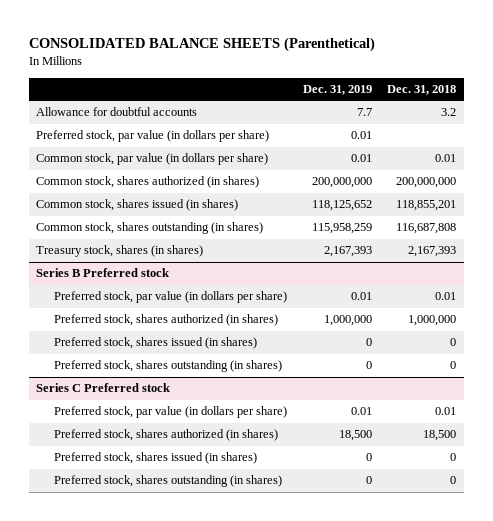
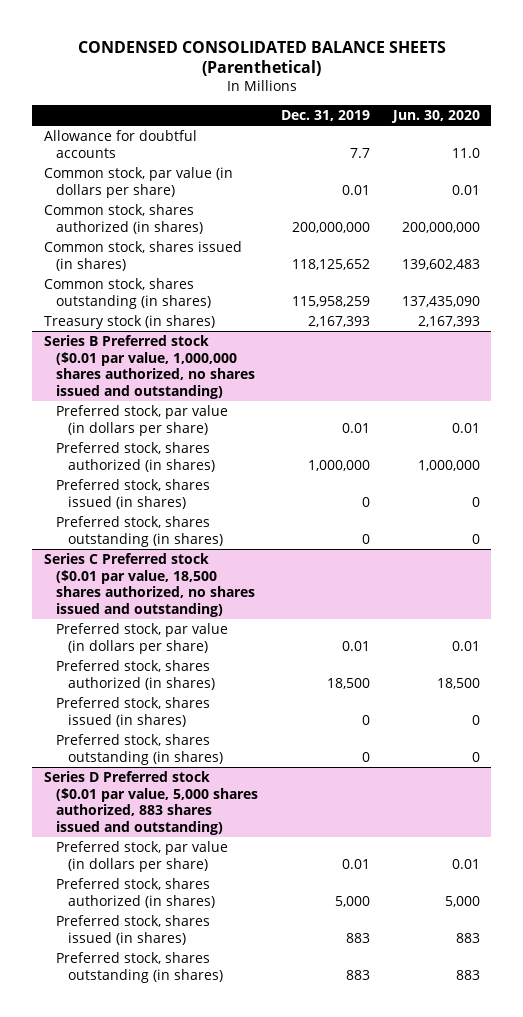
[28,37,375,53] CONSOLIDATED BALANCE SHEETS (Parenthetical) -> [77,40,446,77] CONDENSED CONSOLIDATED BALANCE SHEETS (Parenthetical)
[387,84,457,95] Dec. 31, 2018 -> none
none -> [390,109,480,123] Jun. 30, 2020
[36,130,270,143] Preferred stock, par value (in dollars per share) -> none
[36,245,204,258] Treasury stock, shares (in shares) -> [43,314,215,329] Treasury stock (in shares)
[36,268,170,278] Series B Preferred stock -> [43,334,255,399] Series B Preferred stock ($0.01 par value, 1,000,000 shares authorized, no shares issued and outstanding)
[36,383,171,393] Series C Preferred stock -> [43,552,255,617] Series C Preferred stock ($0.01 par value, 18,500 shares authorized, no shares issued and outstanding)
none -> [43,770,258,835] Series D Preferred stock ($0.01 par value, 5,000 shares authorized, 883 shares issued and outstanding)
none -> [55,840,228,872] Preferred stock, par value (in dollars per share)
none -> [55,877,215,908] Preferred stock, shares authorized (in shares)
none -> [55,914,210,945] Preferred stock, shares issued (in shares)
none -> [55,951,223,983] Preferred stock, shares outstanding (in shares)

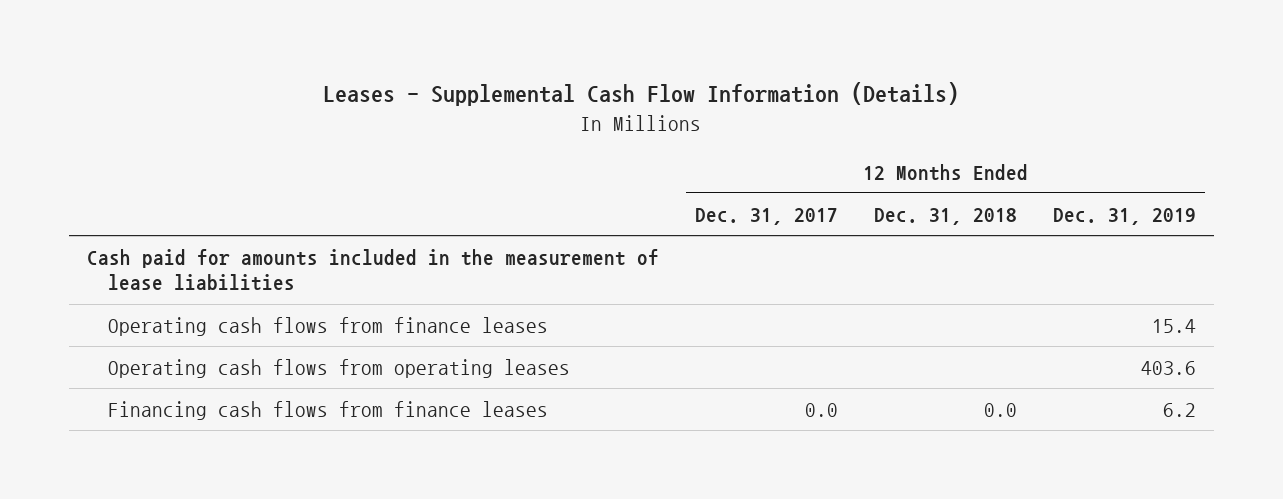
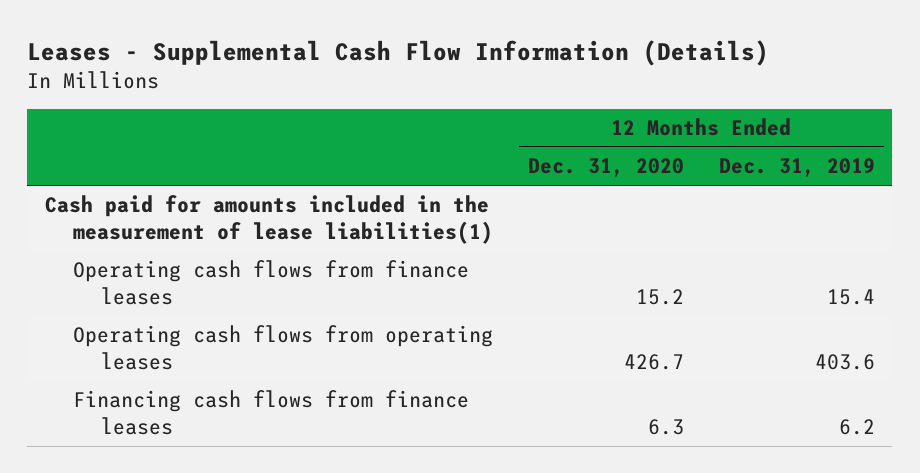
[694,207,838,225] Dec. 31, 2017 -> none
[874,207,1018,225] Dec. 31, 2018 -> none
none -> [528,158,685,178] Dec. 31, 2020
[86,248,659,292] Cash paid for amounts included in the measurement of lease liabilities -> [44,195,494,244] Cash paid for amounts included in the measurement of lease liabilities(1)

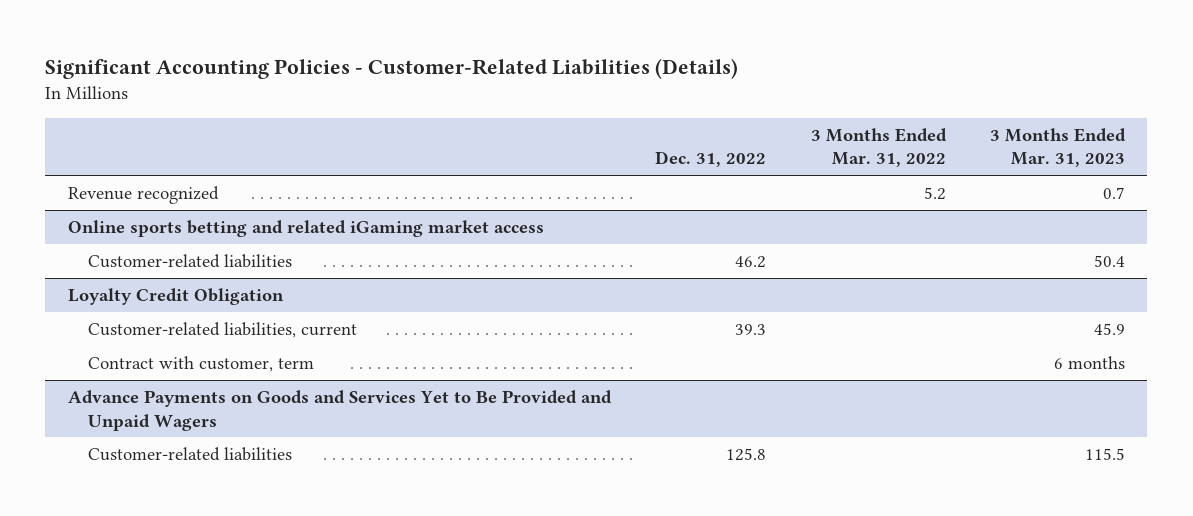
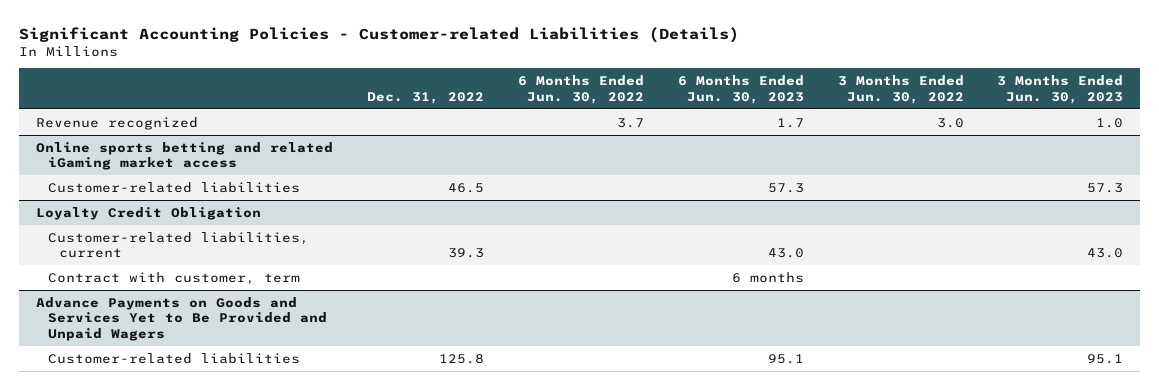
[45,58,739,80] Significant Accounting Policies - Customer-Related Liabilities (Details) -> [19,26,740,43] Significant Accounting Policies - Customer-related Liabilities (Details)
[810,127,947,168] 3 Months Ended Mar. 31, 2022 -> none
[990,127,1127,168] 3 Months Ended Mar. 31, 2023 -> none
none -> [517,75,644,104] 6 Months Ended Jun. 30, 2022
none -> [677,75,804,104] 6 Months Ended Jun. 30, 2023
none -> [837,75,964,104] 3 Months Ended Jun. 30, 2022
none -> [997,75,1124,104] 3 Months Ended Jun. 30, 2023
[735,255,767,268] 46.2 -> [447,182,484,193] 46.5

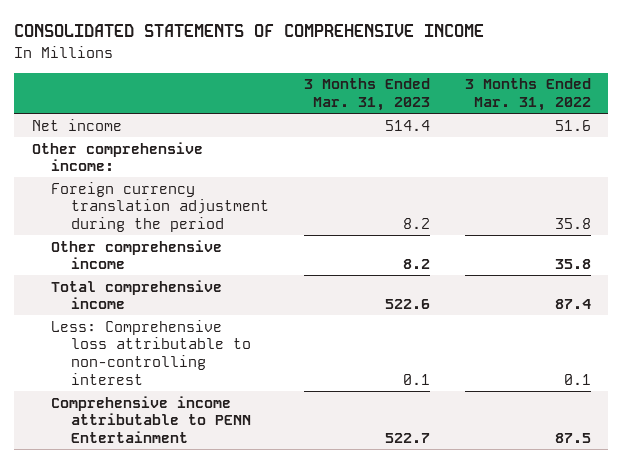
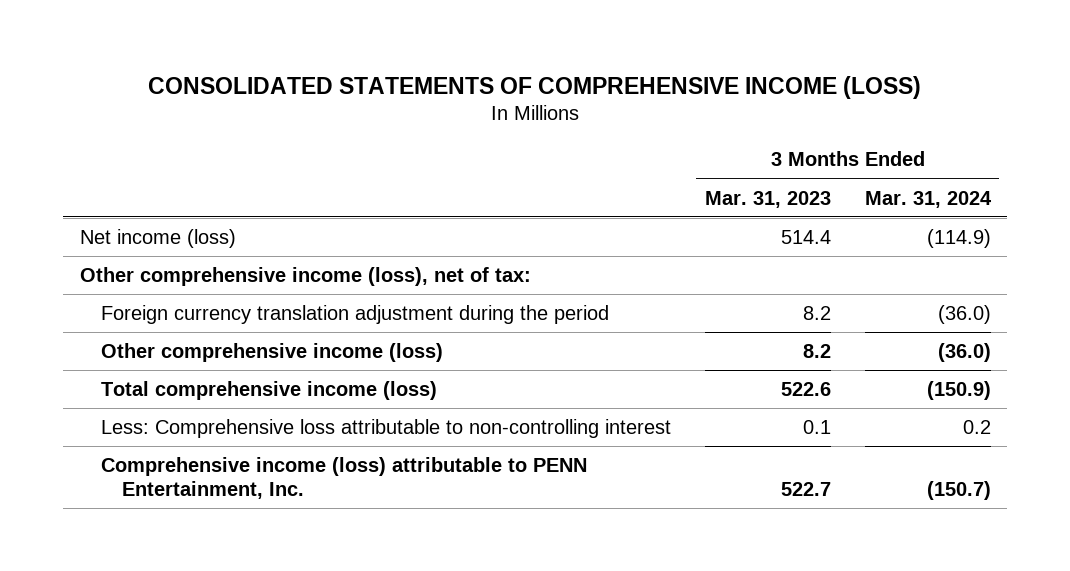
[14,24,485,38] CONSOLIDATED STATEMENTS OF COMPREHENSIVE INCOME -> [148,75,922,99] CONSOLIDATED STATEMENTS OF COMPREHENSIVE INCOME (LOSS)
[464,78,591,112] 3 Months Ended Mar. 31, 2022 -> none
none -> [864,190,992,208] Mar. 31, 2024
[31,118,122,131] Net income -> [79,228,236,248] Net income (loss)
[31,141,203,172] Other comprehensive income: -> [79,266,531,286] Other comprehensive income (loss), net of tax:
[51,239,223,270] Other comprehensive income -> [100,342,443,362] Other comprehensive income (loss)
[51,279,223,310] Total comprehensive income -> [100,380,437,400] Total comprehensive income (loss)
[51,395,251,444] Comprehensive income attributable to PENN Entertainment -> [100,456,587,499] Comprehensive income (loss) attributable to PENN Entertainment, Inc.

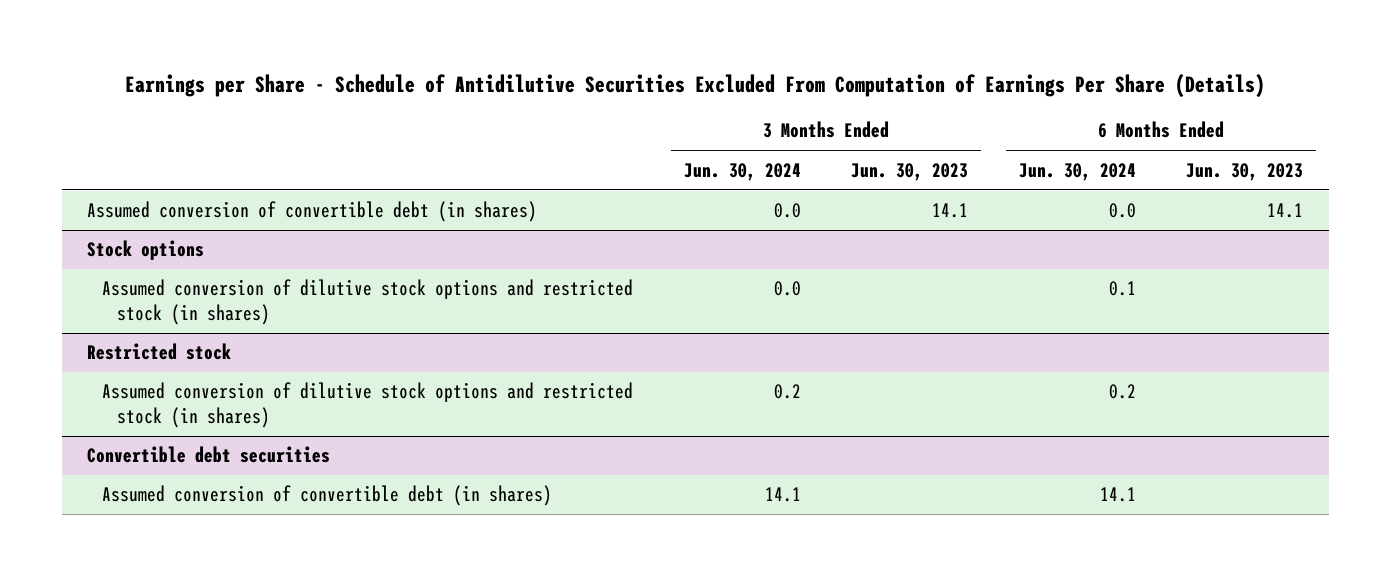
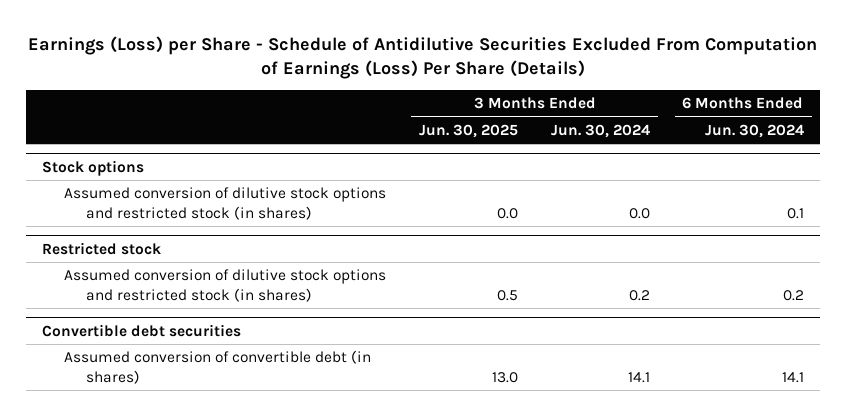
[125,73,1266,98] Earnings per Share - Schedule of Antidilutive Securities Excluded From Computation of Earnings Per Share (Details) -> [28,36,818,80] Earnings (Loss) per Share - Schedule of Antidilutive Securities Excluded From Computation of Earnings (Loss) Per Share (Details)
[851,162,969,181] Jun. 30, 2023 -> none
[1186,162,1304,181] Jun. 30, 2023 -> none
none -> [419,124,519,139] Jun. 30, 2025
[86,201,537,223] Assumed conversion of convertible debt (in shares) -> none

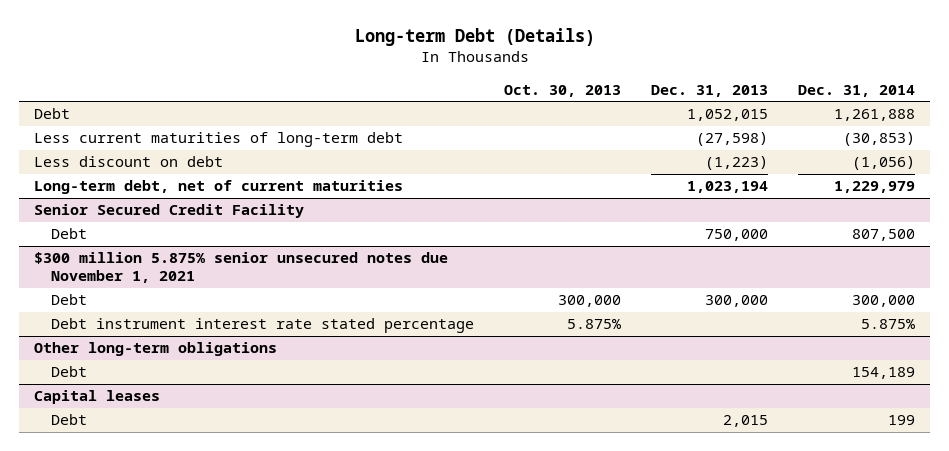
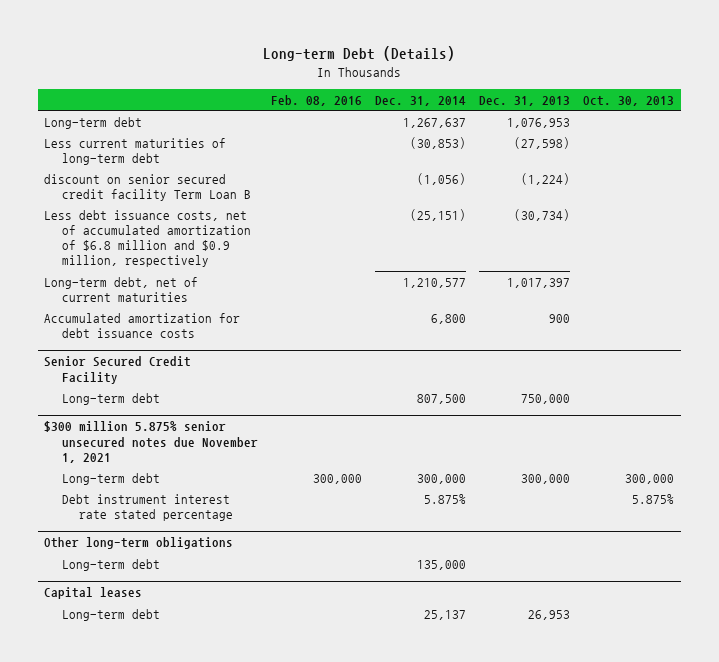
none -> [270,94,362,106] Feb. 08, 2016
[34,108,71,120] Debt -> [44,116,143,129] Long-term debt
[687,109,769,122] 1,052,015 -> [507,117,571,128] 1,076,953
[834,109,916,122] 1,261,888 -> [403,117,467,128] 1,267,637
[34,156,224,168] Less discount on debt -> none
none -> [44,173,251,201] discount on senior secured credit facility Term Loan B
none -> [44,209,251,268] Less debt issuance costs, net of accumulated amortization of $6.8 million and $0.9 million, respectively
[687,181,769,194] 1,023,194 -> [507,277,571,288] 1,017,397
[834,181,916,194] 1,229,979 -> [403,277,467,288] 1,210,577
none -> [44,312,241,338] Accumulated amortization for debt issuance costs
[50,228,87,240] Debt -> [61,392,160,405] Long-term debt
[50,294,87,306] Debt -> [61,472,160,485] Long-term debt
[50,366,87,378] Debt -> [61,558,160,571] Long-term debt
[852,367,916,380] 154,189 -> [417,559,467,570] 135,000
[50,414,87,426] Debt -> [61,608,160,621] Long-term debt
[723,415,769,428] 2,015 -> [528,609,571,620] 26,953
[888,415,916,426] 199 -> [424,609,467,620] 25,137

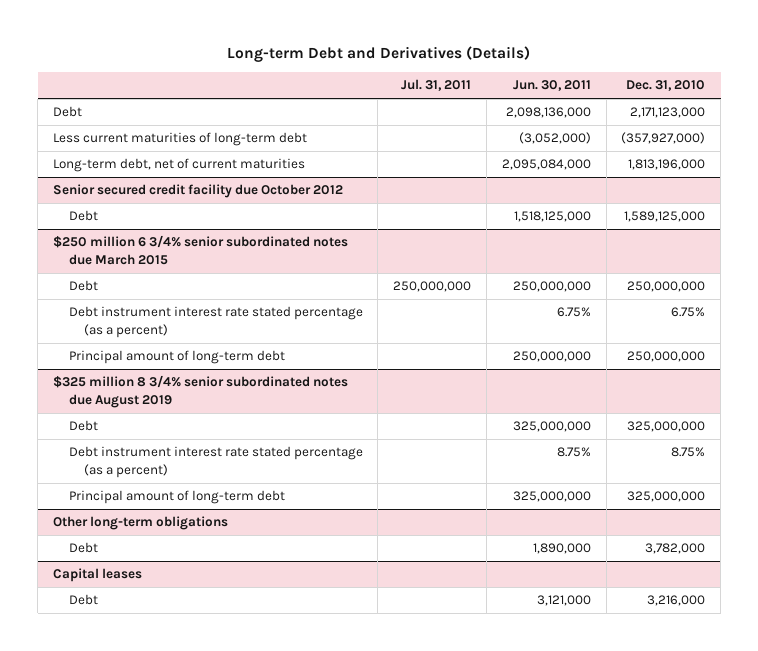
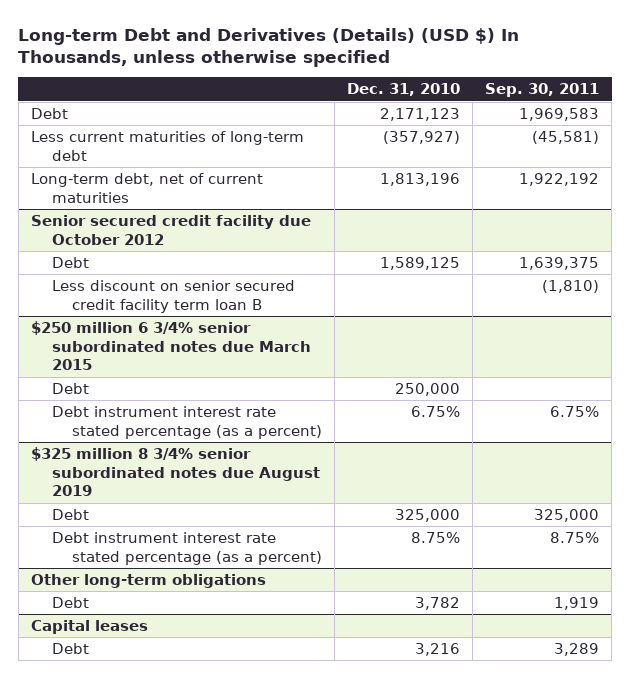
[227,46,531,63] Long-term Debt and Derivatives (Details) -> [18,27,520,67] Long-term Debt and Derivatives (Details) (USD $) In Thousands, unless otherwise specified
[401,79,472,92] Jul. 31, 2011 -> none
[512,80,591,92] Jun. 30, 2011 -> none
none -> [485,83,600,98] Sep. 30, 2011
[630,107,706,119] 2,171,123,000 -> [380,107,461,121] 2,171,123
[621,132,706,145] (357,927,000) -> [383,130,461,144] (357,927)
[628,159,706,171] 1,813,196,000 -> [380,172,461,186] 1,813,196
[624,211,706,223] 1,589,125,000 -> [380,256,461,270] 1,589,125
none -> [51,279,295,313] Less discount on senior secured credit facility term loan B
[627,281,706,293] 250,000,000 -> [395,382,461,396] 250,000
[68,350,285,365] Principal amount of long-term debt -> none
[627,421,706,433] 325,000,000 -> [395,508,461,522] 325,000
[68,490,285,505] Principal amount of long-term debt -> none
[645,543,706,555] 3,782,000 -> [415,596,461,610] 3,782
[647,595,706,607] 3,216,000 -> [415,642,461,656] 3,216

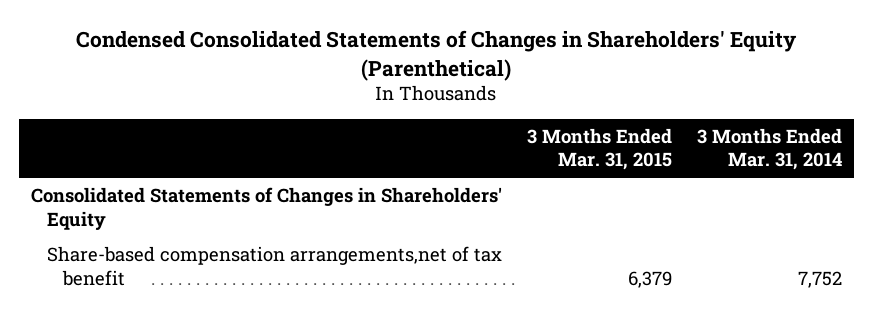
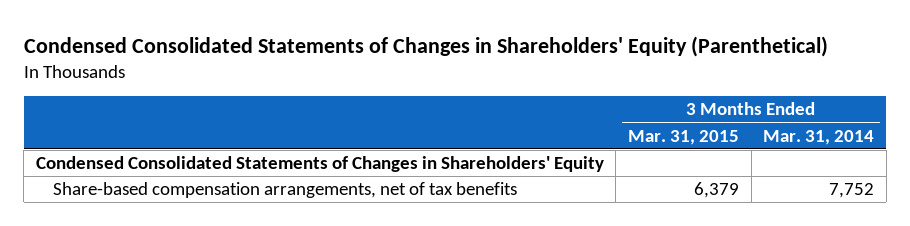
[31,187,503,230] Consolidated Statements of Changes in Shareholders' Equity -> [35,156,604,173] Condensed Consolidated Statements of Changes in Shareholders' Equity
[47,246,503,286] Share-based compensation arrangements,net of tax benefit -> [52,182,517,199] Share-based compensation arrangements, net of tax benefits

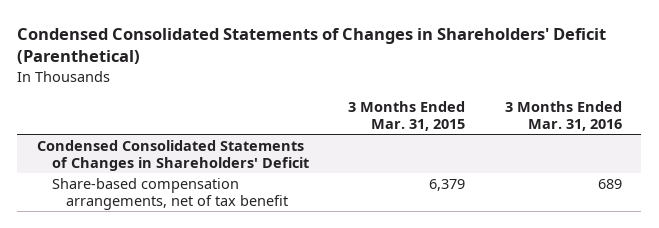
[23,35,828,57] Condensed Consolidated Statements of Changes in Shareholders' Equity (Parenthetical) -> [17,27,607,65] Condensed Consolidated Statements of Changes in Shareholders' Deficit (Parenthetical)
[763,129,875,145] Mar. 31, 2014 -> none
none -> [504,100,622,131] 3 Months Ended Mar. 31, 2016
[35,156,604,173] Condensed Consolidated Statements of Changes in Shareholders' Equity -> [37,139,309,171] Condensed Consolidated Statements of Changes in Shareholders' Deficit
[52,182,517,199] Share-based compensation arrangements, net of tax benefits -> [51,177,288,210] Share-based compensation arrangements, net of tax benefit

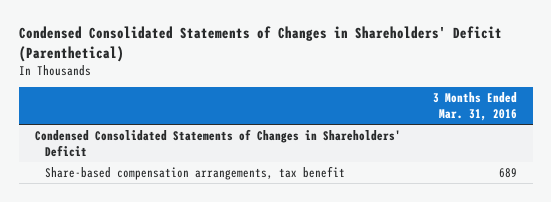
[348,100,466,131] 3 Months Ended Mar. 31, 2015 -> none
[51,177,288,210] Share-based compensation arrangements, net of tax benefit -> [44,166,345,181] Share-based compensation arrangements, tax benefit

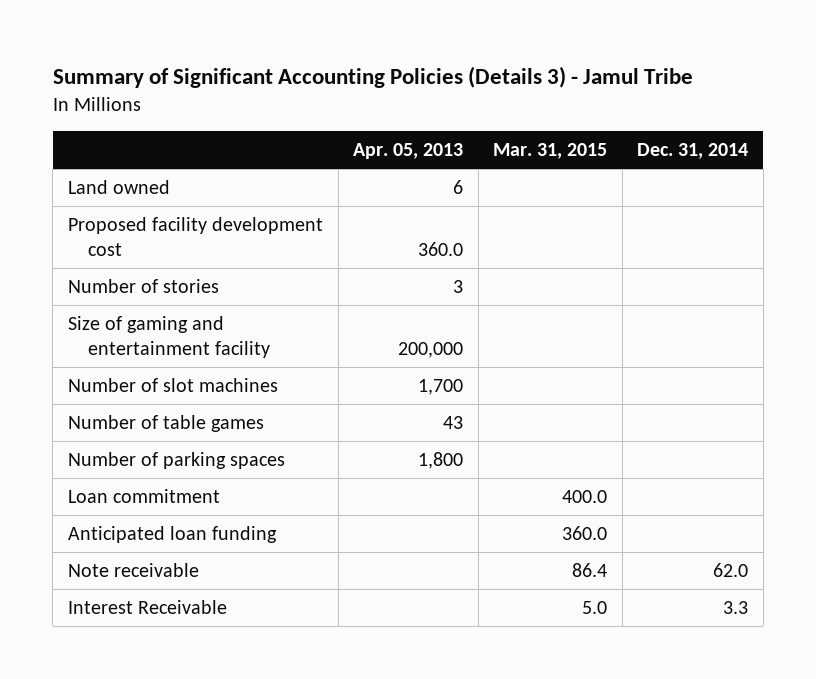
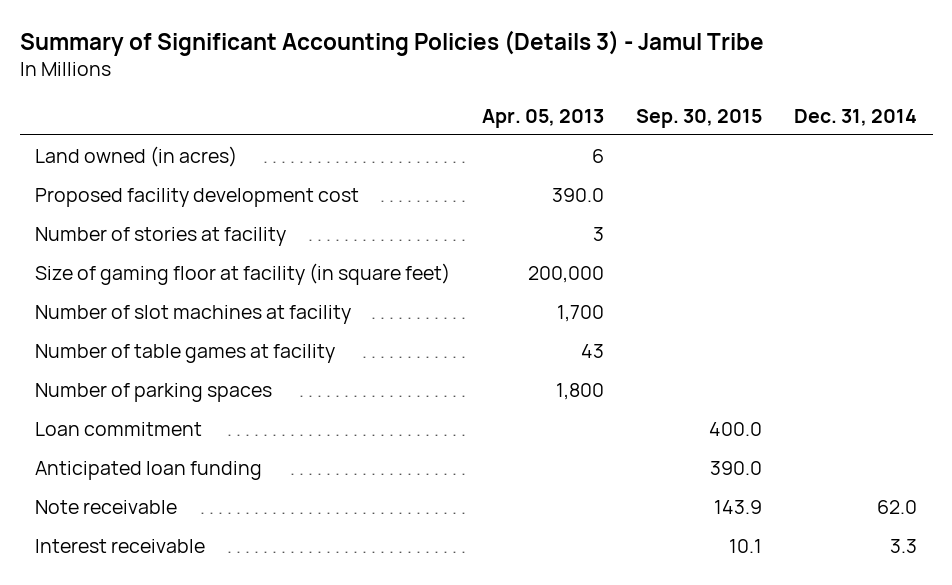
[493,143,608,160] Mar. 31, 2015 -> none
none -> [635,108,762,128] Sep. 30, 2015
[68,180,171,195] Land owned -> [35,145,238,167] Land owned (in acres)
[418,241,464,256] 360.0 -> [552,187,605,202] 390.0
[68,279,220,294] Number of stories -> [35,226,287,246] Number of stories at facility
[68,316,270,358] Size of gaming and entertainment facility -> [35,262,451,285] Size of gaming floor at facility (in square feet)
[68,378,279,393] Number of slot machines -> [35,304,352,324] Number of slot machines at facility
[68,415,265,433] Number of table games -> [35,343,336,363] Number of table games at facility
[68,600,228,615] Interest Receivable -> [35,538,206,553] Interest receivable

